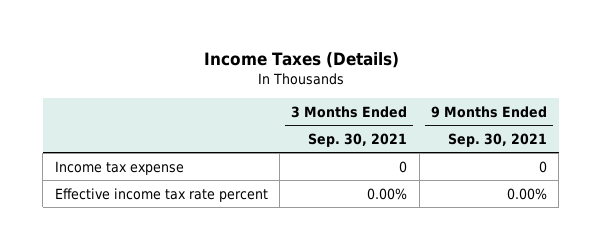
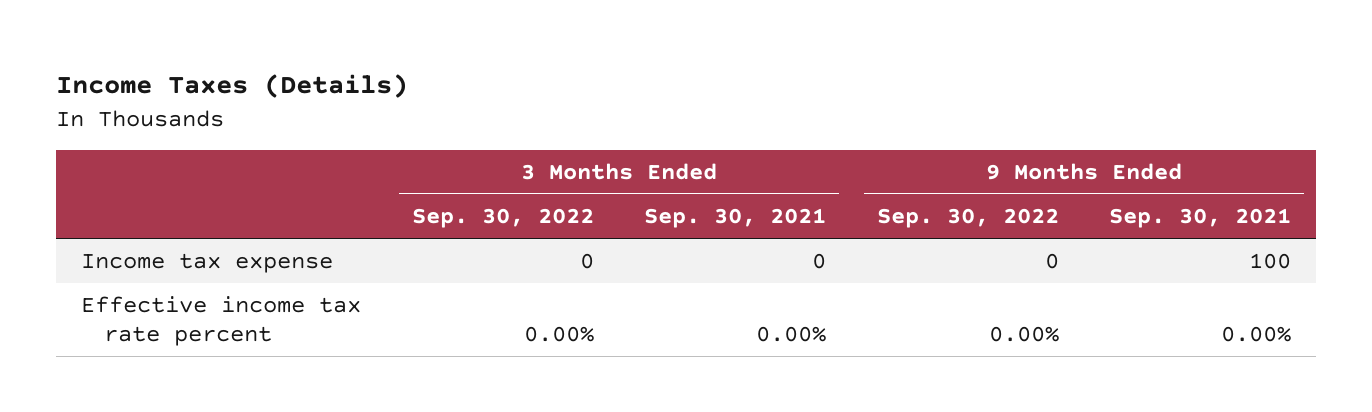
none -> [411,208,594,229] Sep. 30, 2022
none -> [876,208,1059,229] Sep. 30, 2022
[539,160,548,173] 0 -> [1249,253,1292,270] 100

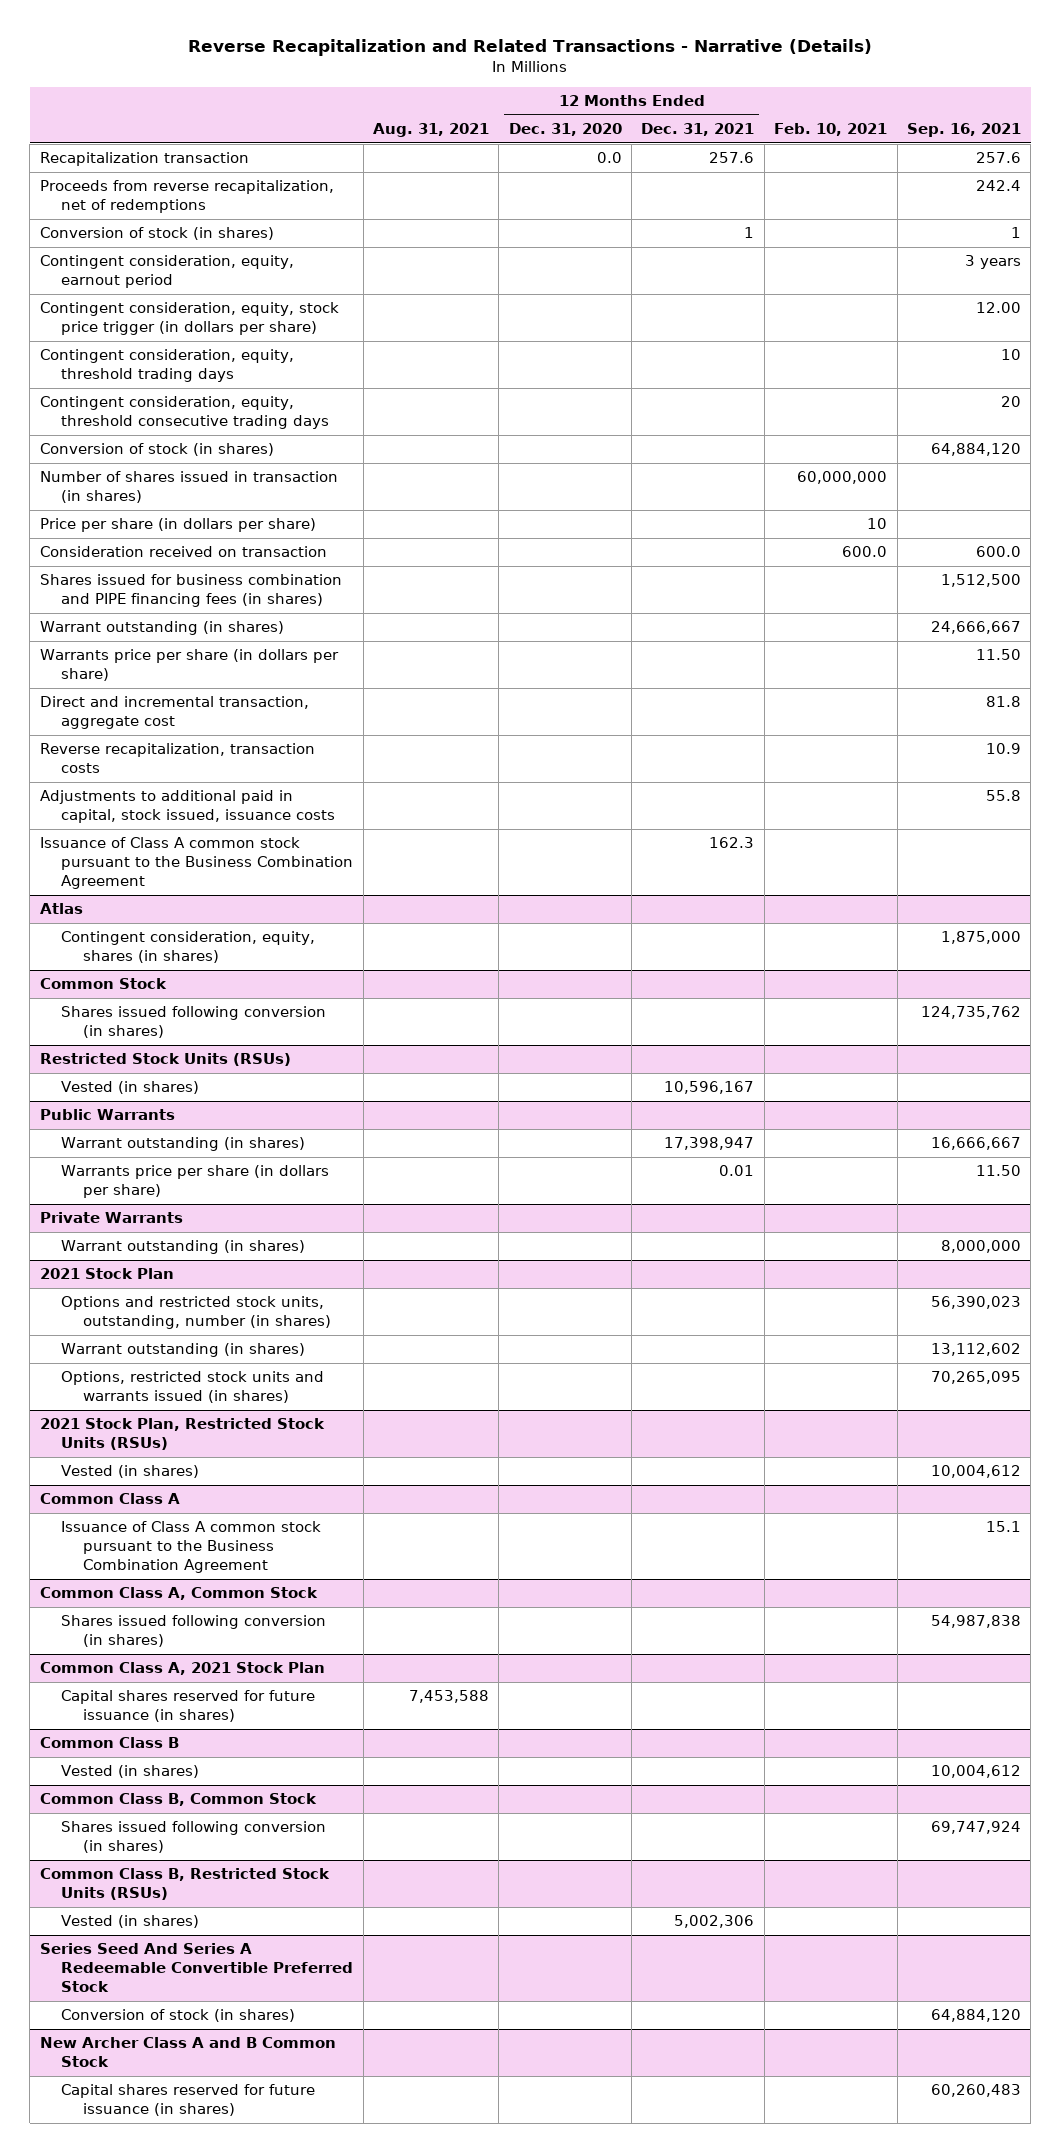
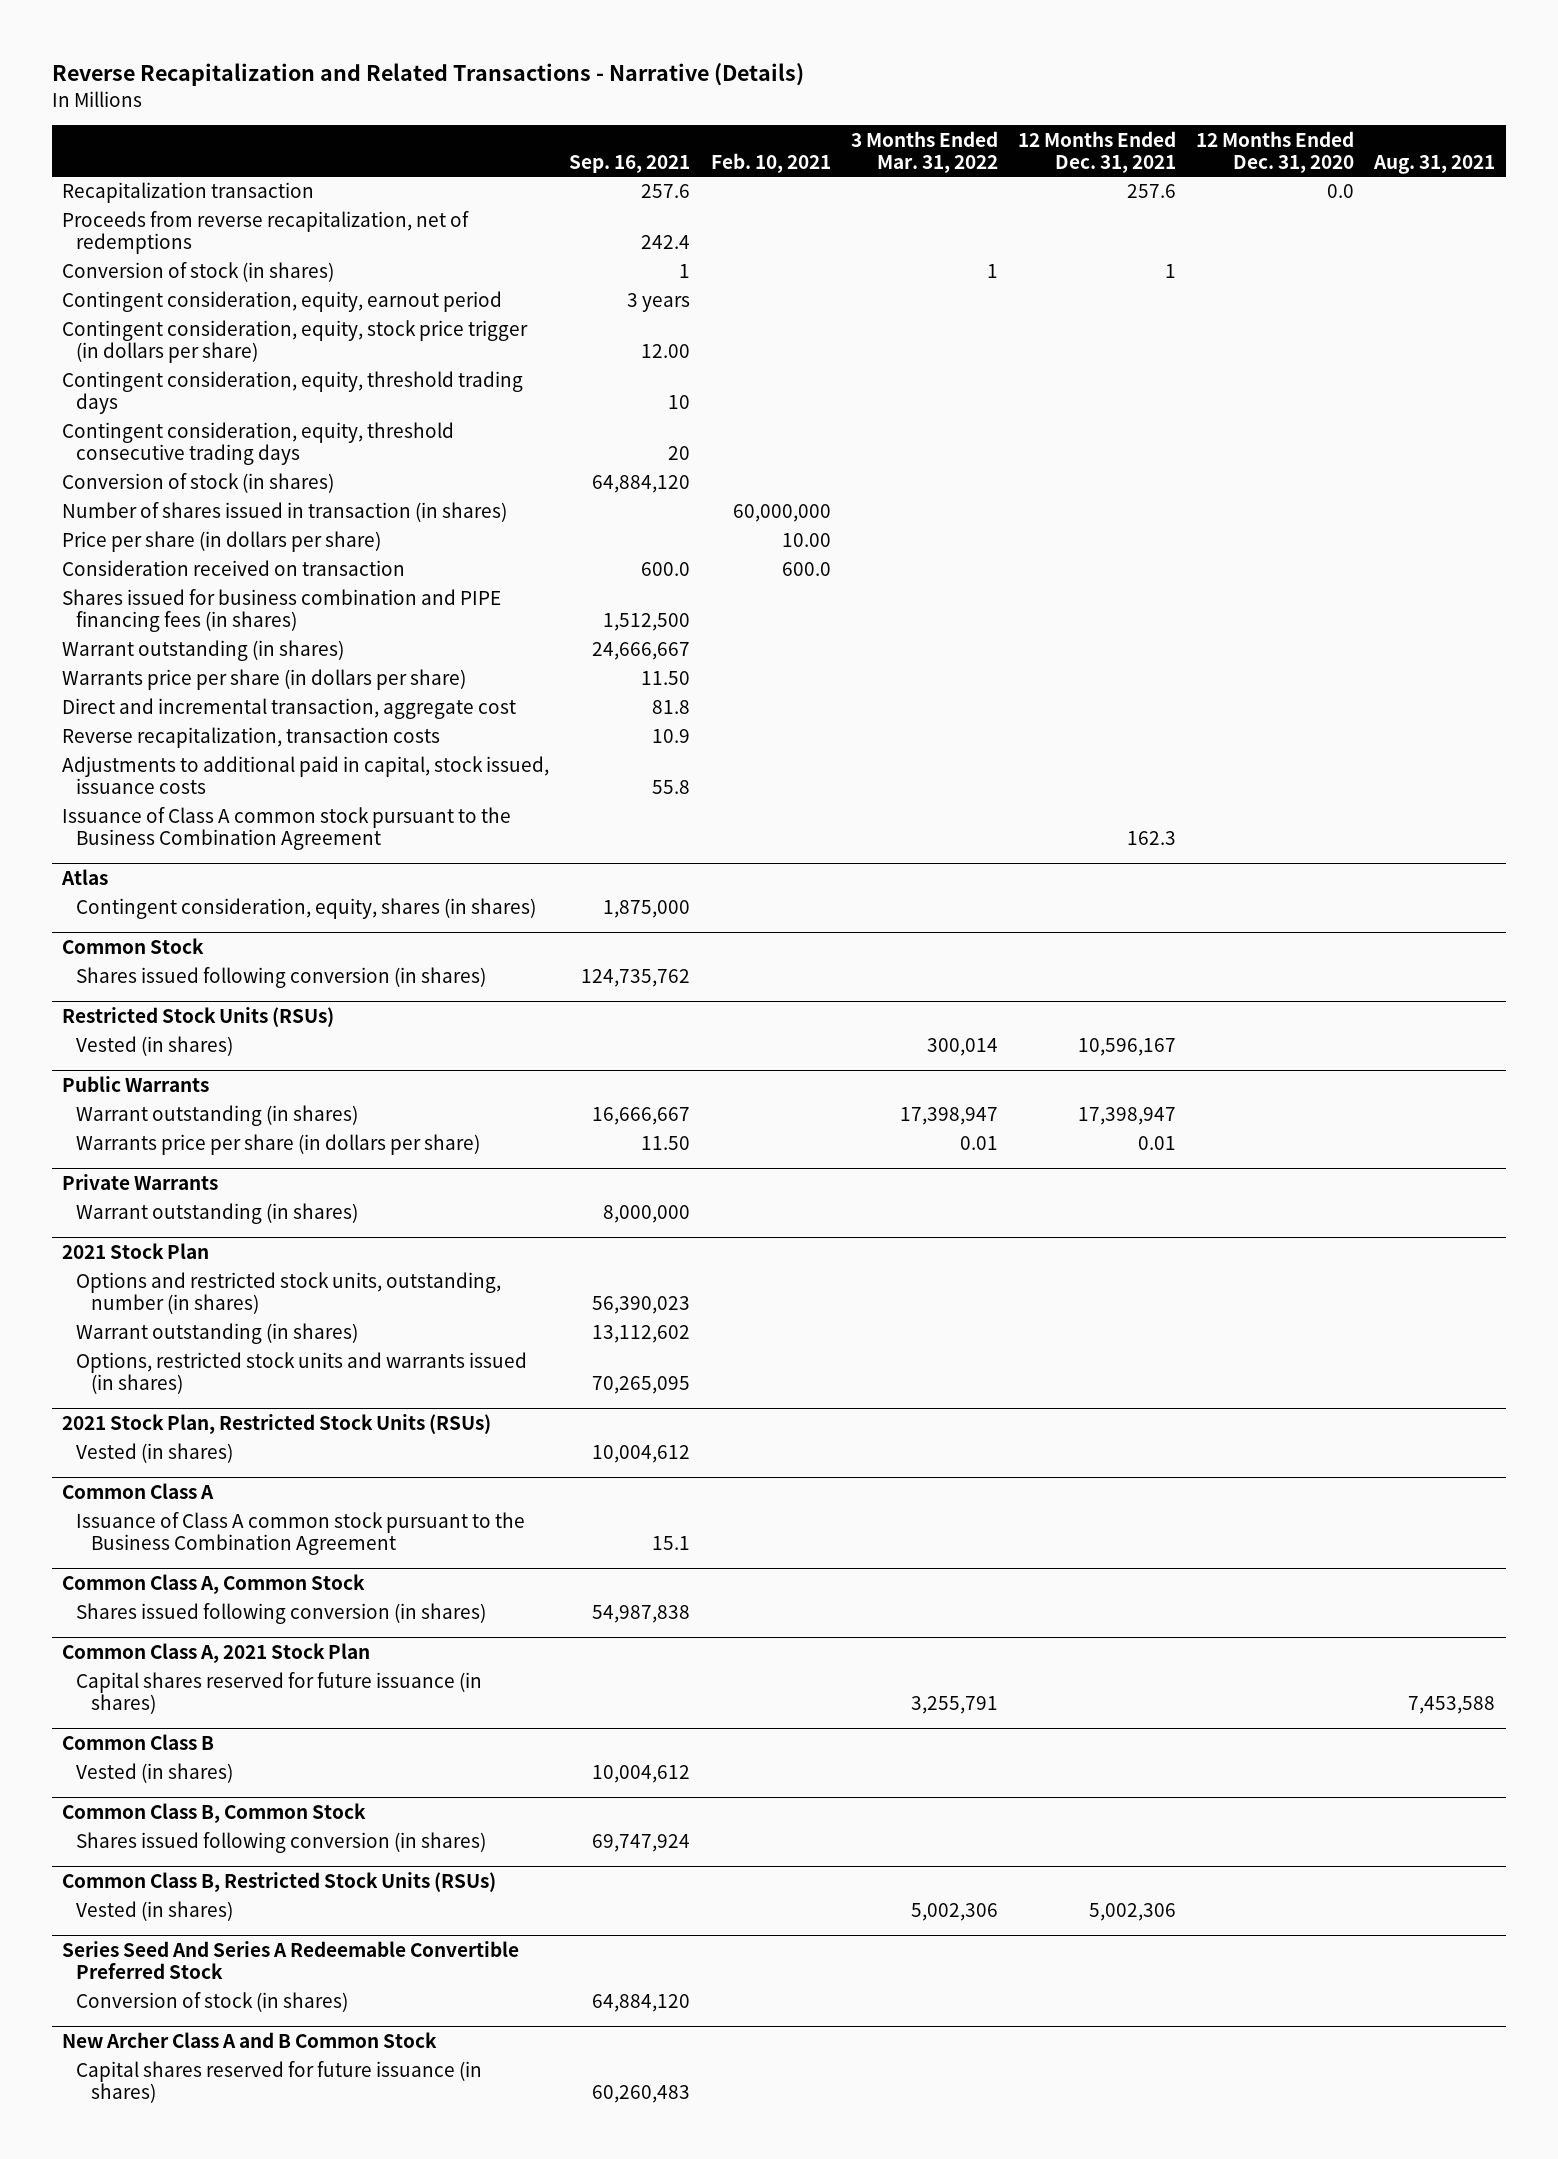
none -> [850,130,998,173] 3 Months Ended Mar. 31, 2022
[867,518,888,530] 10 -> [781,533,831,548] 10.00

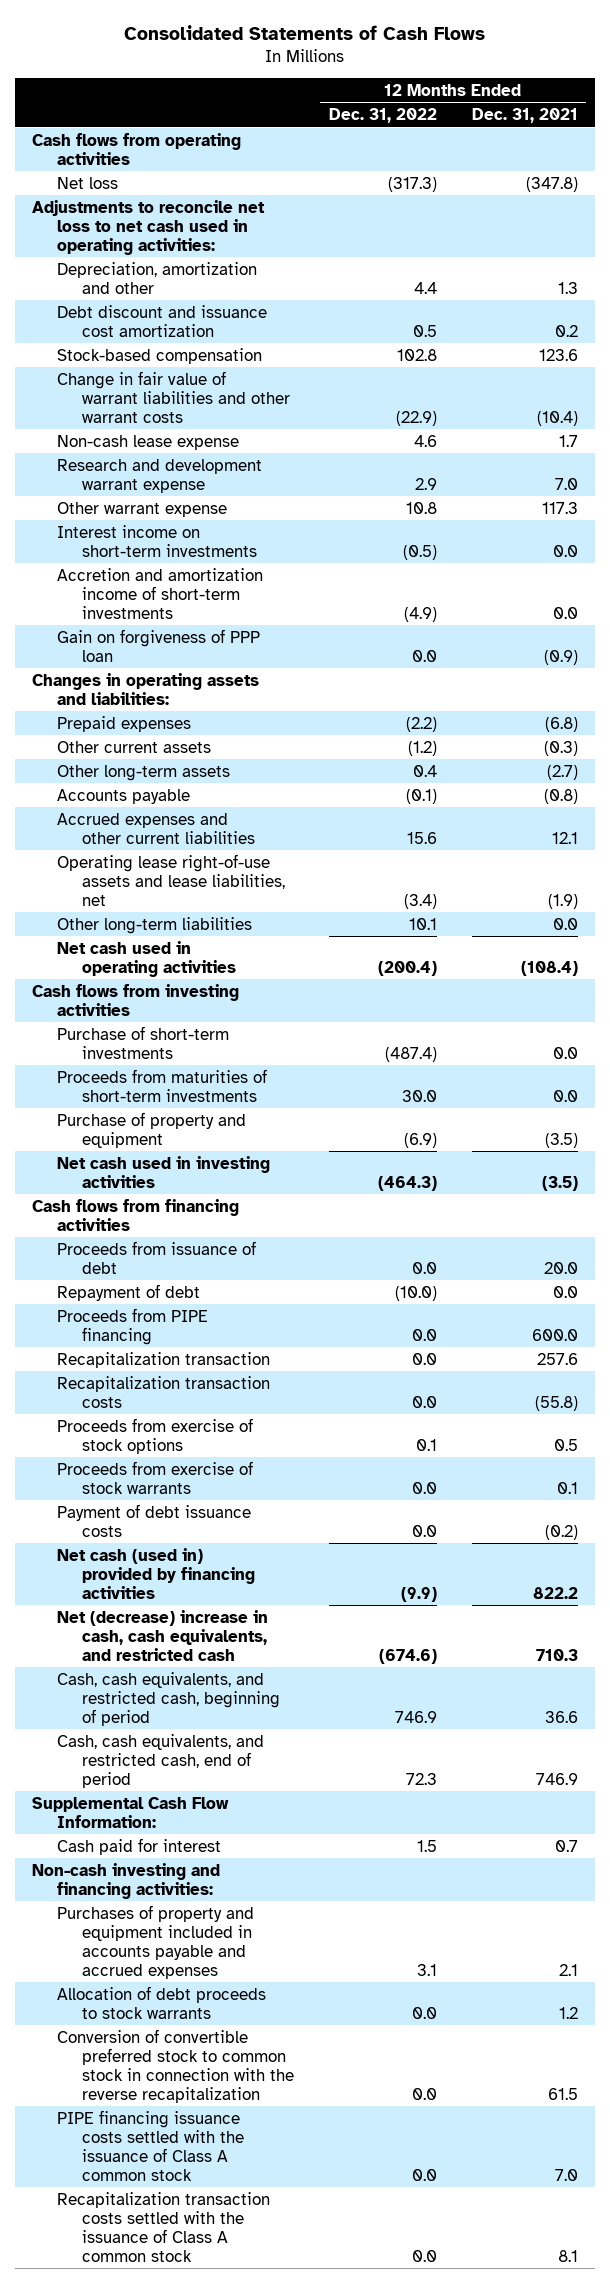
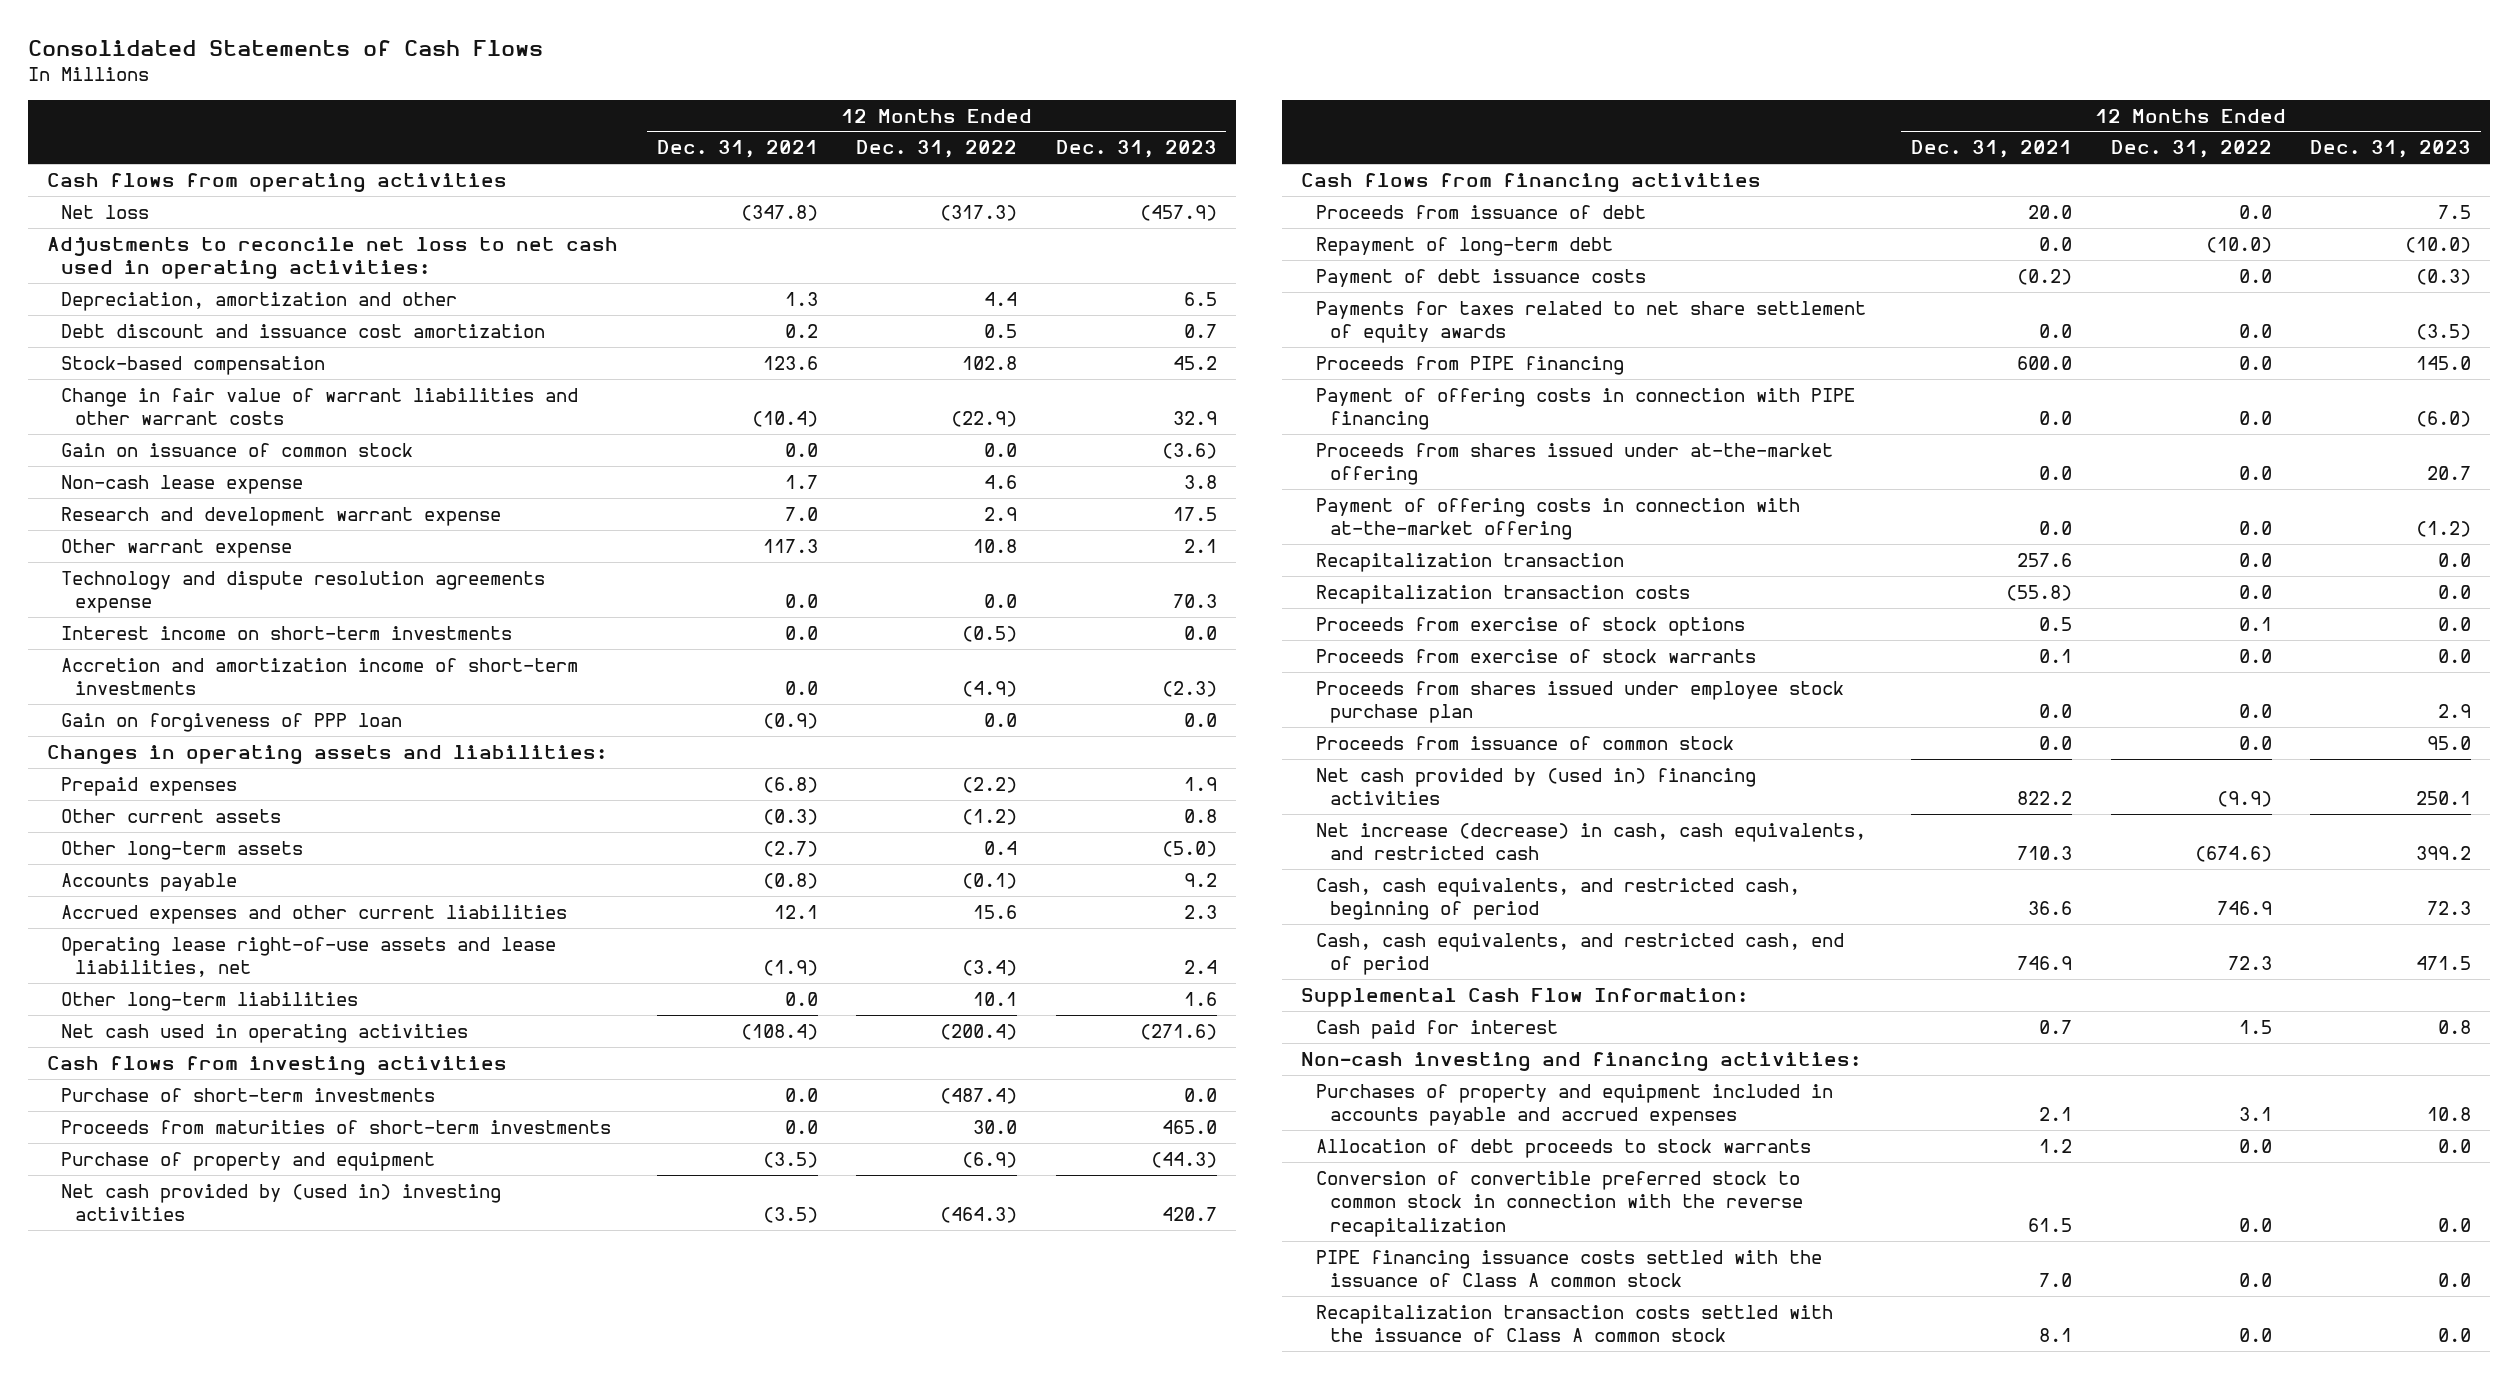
none -> [1055,140,1217,159] Dec. 31, 2023
none -> [61,442,414,457] Gain on issuance of common stock
none -> [61,570,546,614] Technology and dispute resolution agreements expense
[57,1155,271,1188] Net cash used in investing activities -> [61,1183,502,1222] Net cash provided by (used in) investing activities
[57,1283,201,1301] Repayment of debt -> [1315,236,1613,256] Repayment of long-term debt
[57,1503,252,1537] Payment of debt issuance costs -> [1315,268,1646,287] Payment of debt issuance costs
none -> [1315,300,1866,344] Payments for taxes related to net share settlement of equity awards
none -> [1315,387,1855,431] Payment of offering costs in connection with PIPE financing
none -> [1315,442,1833,486] Proceeds from shares issued under at-the-market offering
none -> [1315,497,1800,541] Payment of offering costs in connection with at-the-market offering
none -> [1315,680,1844,724] Proceeds from shares issued under employee stock purchase plan
none -> [1315,735,1734,750] Proceeds from issuance of common stock
[57,1547,256,1599] Net cash (used in) provided by financing activities -> [1315,767,1756,806] Net cash provided by (used in) financing activities
[57,1609,269,1661] Net (decrease) increase in cash, cash equivalents, and restricted cash -> [1315,822,1866,861] Net increase (decrease) in cash, cash equivalents, and restricted cash

